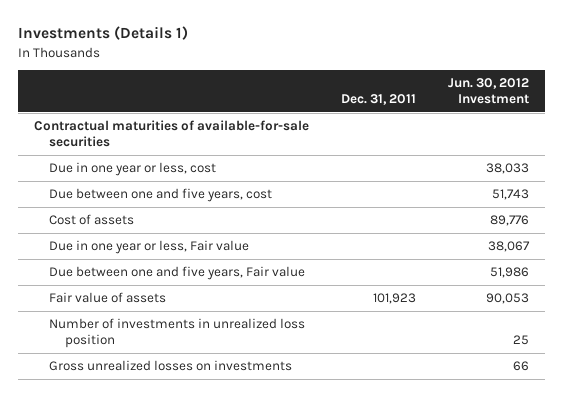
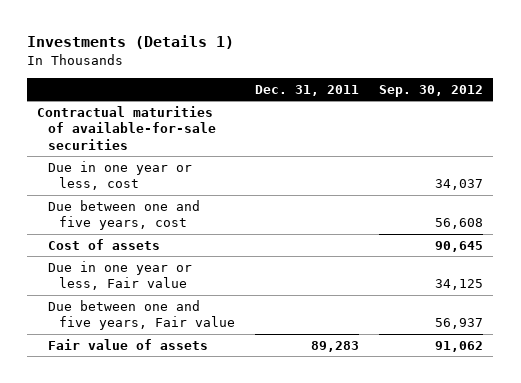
[447,78,529,105] Jun. 30, 2012 Investment -> none
none -> [379,84,484,97] Sep. 30, 2012
[49,318,306,349] Number of investments in unrealized loss position -> none
[49,360,293,372] Gross unrealized losses on investments -> none
[372,293,416,305] 101,923 -> [311,340,360,352] 89,283

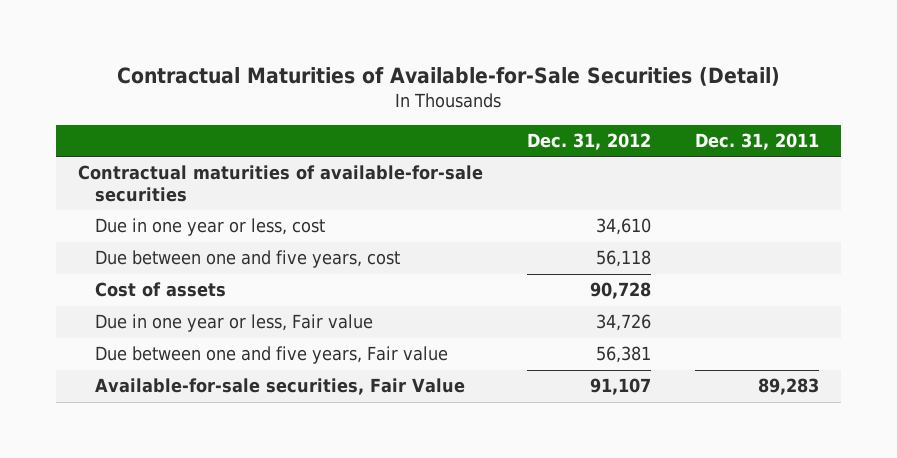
[27,35,235,50] Investments (Details 1) -> [117,67,781,87] Contractual Maturities of Available-for-Sale Securities (Detail)
[379,84,484,97] Sep. 30, 2012 -> none
none -> [526,133,651,151] Dec. 31, 2012
[48,338,209,350] Fair value of assets -> [95,378,466,396] Available-for-sale securities, Fair Value

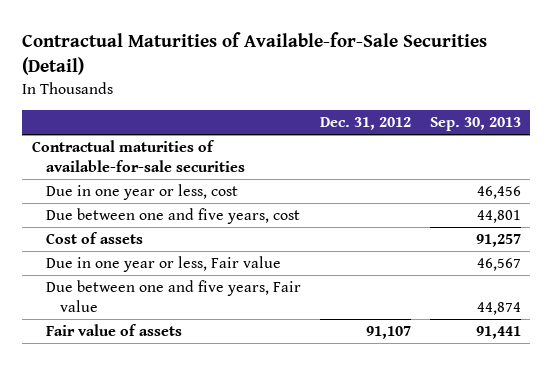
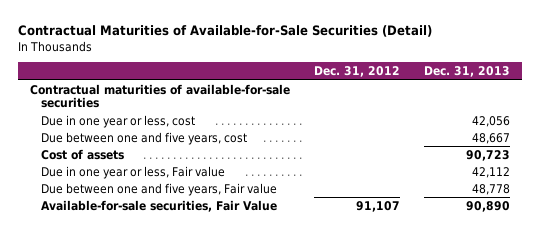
[429,117,521,132] Sep. 30, 2013 -> none
none -> [423,65,510,77] Dec. 31, 2013
[45,323,182,336] Fair value of assets -> [40,199,277,212] Available-for-sale securities, Fair Value

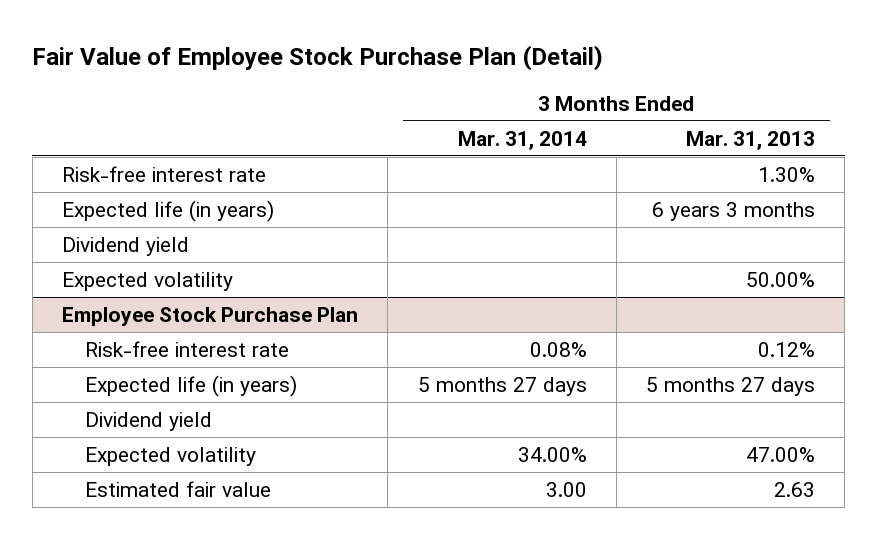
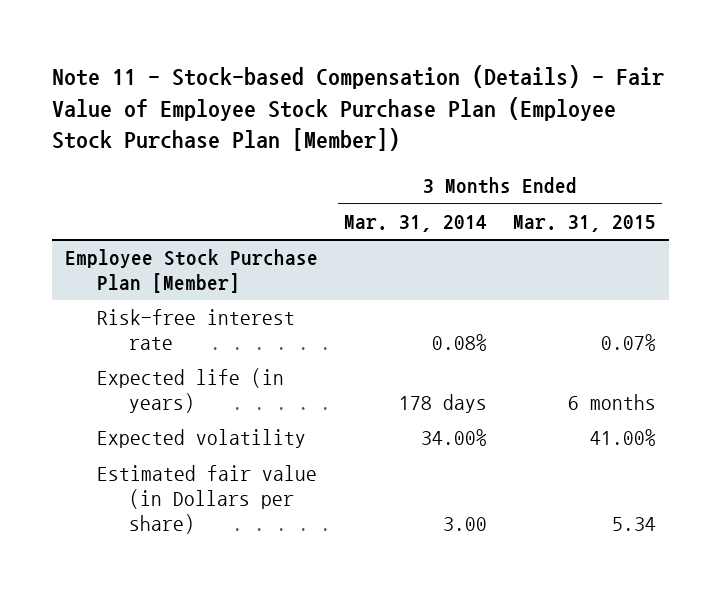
[32,44,604,71] Fair Value of Employee Stock Purchase Plan (Detail) -> [52,64,665,152] Note 11 - Stock-based Compensation (Details) - Fair Value of Employee Stock Purchase Plan (Employee Stock Purchase Plan [Member])
[686,130,816,150] Mar. 31, 2013 -> none
none -> [513,214,657,232] Mar. 31, 2015
[62,165,267,182] Risk-free interest rate -> none
[62,199,275,222] Expected life (in years) -> none
[62,236,190,256] Dividend yield -> none
[62,271,234,291] Expected volatility -> none
[62,306,359,326] Employee Stock Purchase Plan -> [65,249,319,293] Employee Stock Purchase Plan [Member]
[85,411,213,431] Dividend yield -> none
[417,376,587,396] 5 months 27 days -> [399,393,488,413] 178 days
[85,480,272,497] Estimated fair value -> [97,465,318,534] Estimated fair value (in Dollars per share)

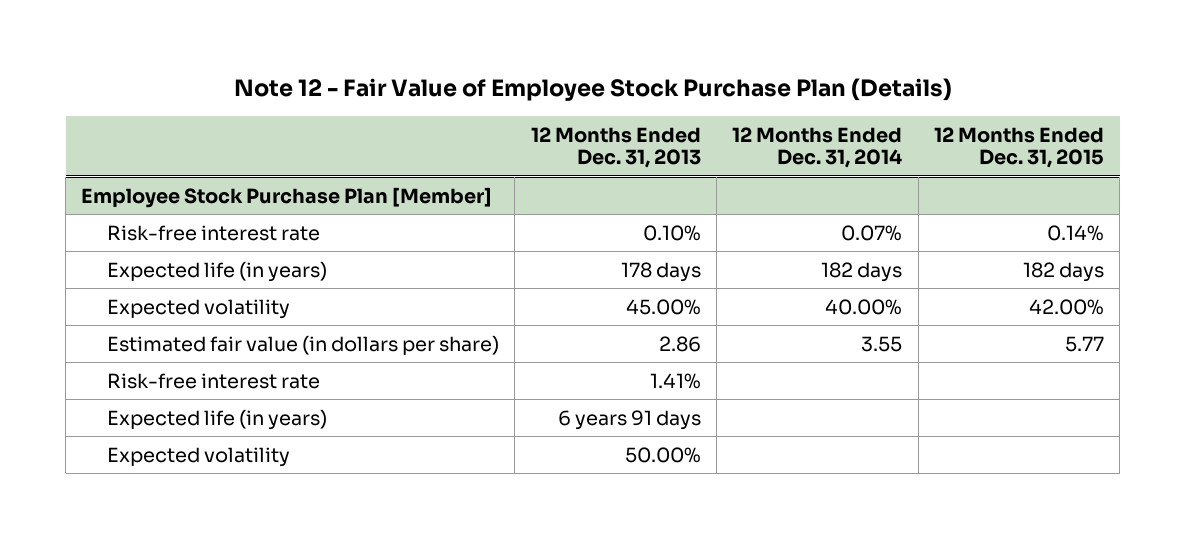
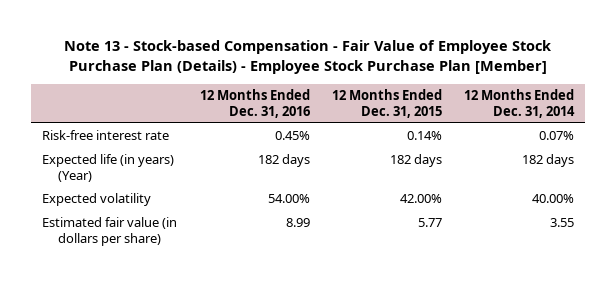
[233,78,952,102] Note 12 - Fair Value of Employee Stock Purchase Plan (Details) -> [64,40,552,75] Note 13 - Stock-based Compensation - Fair Value of Employee Stock Purchase Plan (Details) - Employee Stock Purchase Plan [Member]
[530,126,701,169] 12 Months Ended Dec. 31, 2013 -> none
none -> [199,89,310,118] 12 Months Ended Dec. 31, 2016
[81,186,493,208] Employee Stock Purchase Plan [Member] -> none
[106,260,327,282] Expected life (in years) -> [42,154,175,182] Expected life (in years) (Year)
[106,372,320,389] Risk-free interest rate -> none
[106,408,327,430] Expected life (in years) -> none
[106,446,290,467] Expected volatility -> none

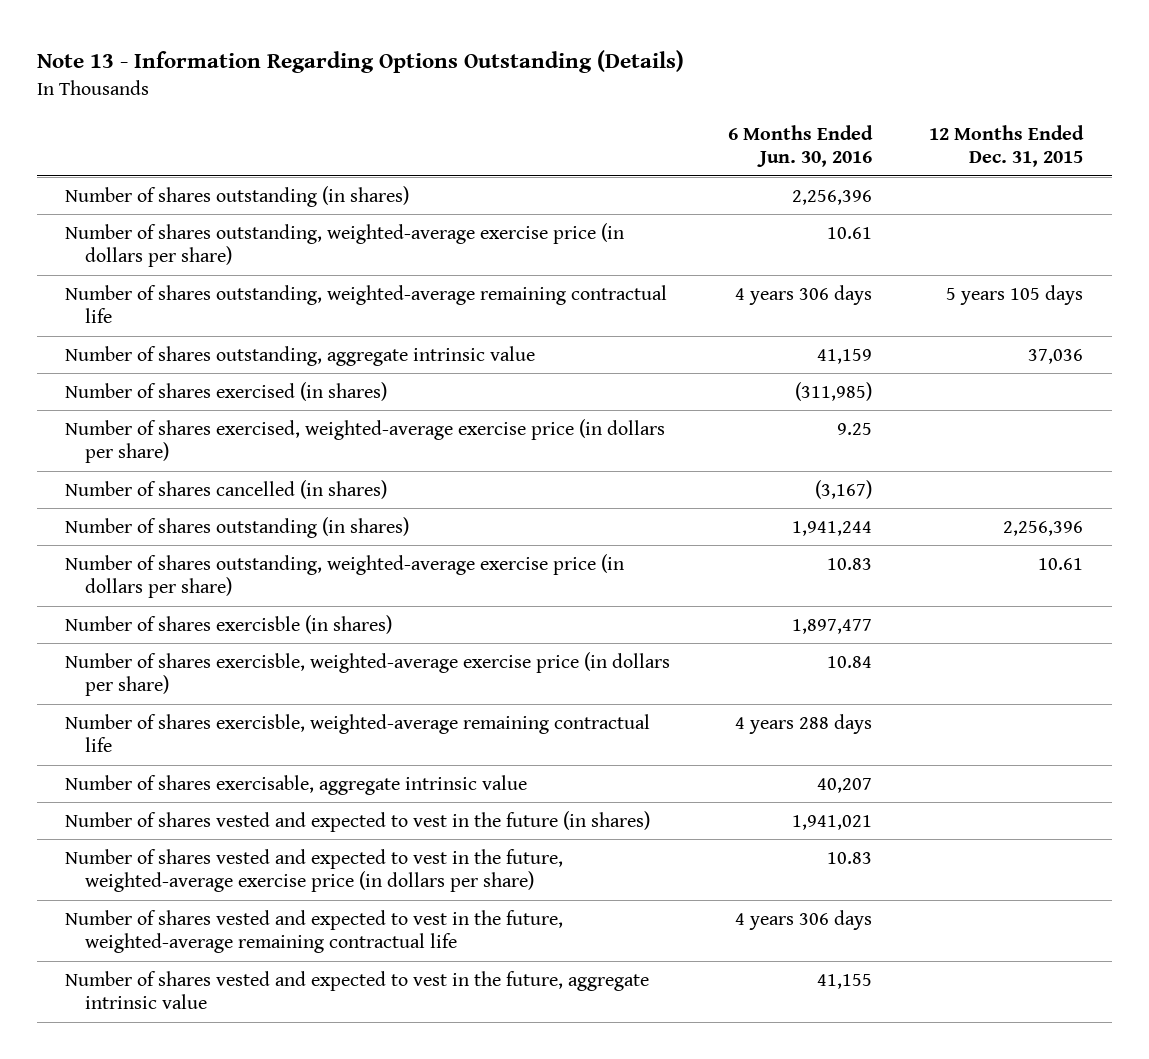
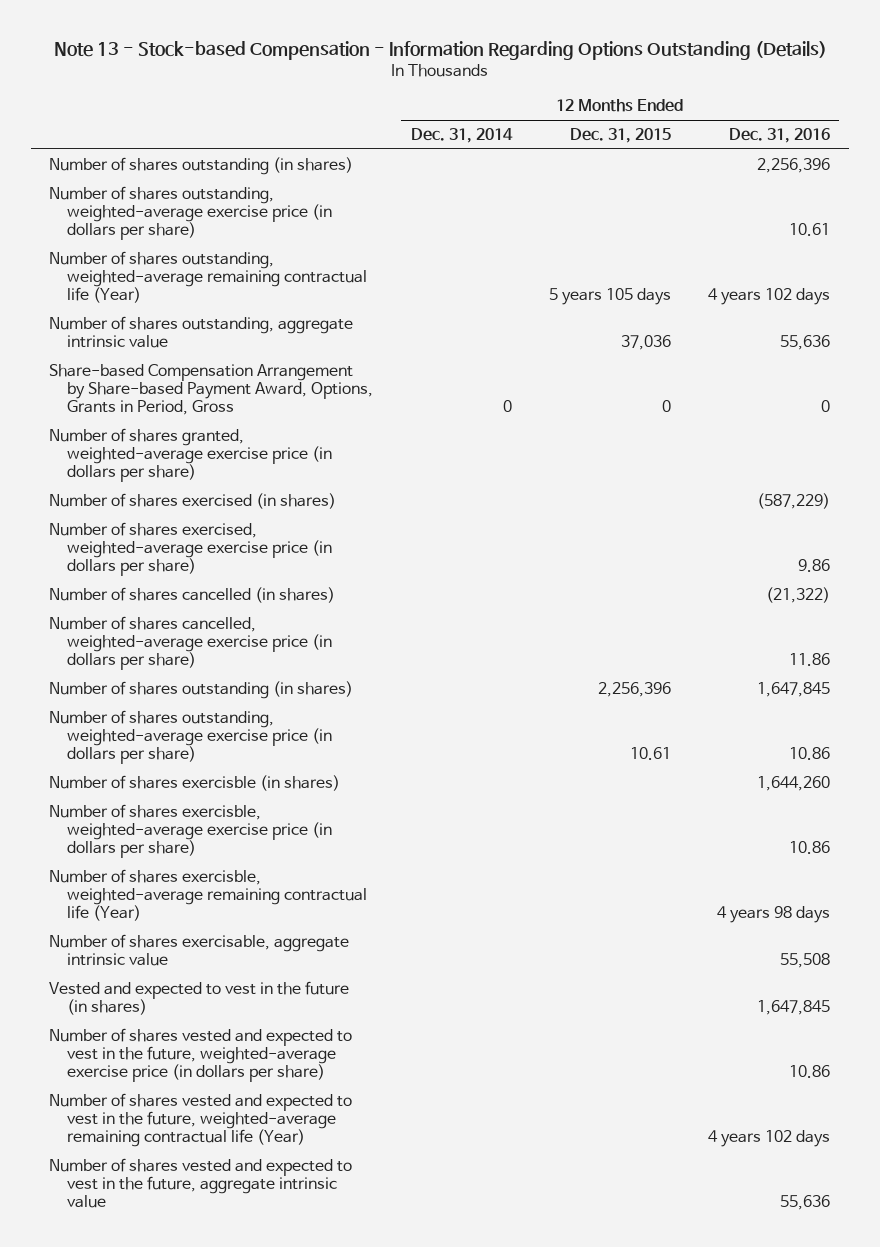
[36,49,684,73] Note 13 - Information Regarding Options Outstanding (Details) -> [53,40,827,60] Note 13 - Stock-based Compensation - Information Regarding Options Outstanding (Details)
[727,124,873,168] 6 Months Ended Jun. 30, 2016 -> none
none -> [410,127,513,143] Dec. 31, 2014
none -> [729,127,831,143] Dec. 31, 2016
[65,284,668,324] Number of shares outstanding, weighted-average remaining contractual life -> [49,250,368,304] Number of shares outstanding, weighted-average remaining contractual life (Year)
none -> [49,363,374,416] Share-based Compensation Arrangement by Share-based Payment Award, Options, Grants in Period, Gross
none -> [49,427,333,483] Number of shares granted, weighted-average exercise price (in dollars per share)
none -> [49,615,333,671] Number of shares cancelled, weighted-average exercise price (in dollars per share)
[65,713,651,753] Number of shares exercisble, weighted-average remaining contractual life -> [49,868,368,922] Number of shares exercisble, weighted-average remaining contractual life (Year)
[65,810,651,832] Number of shares vested and expected to vest in the future (in shares) -> [49,980,350,1015] Vested and expected to vest in the future (in shares)
[65,909,564,954] Number of shares vested and expected to vest in the future, weighted-average remaining contractual life -> [49,1092,353,1148] Number of shares vested and expected to vest in the future, weighted-average remaining contractual life (Year)

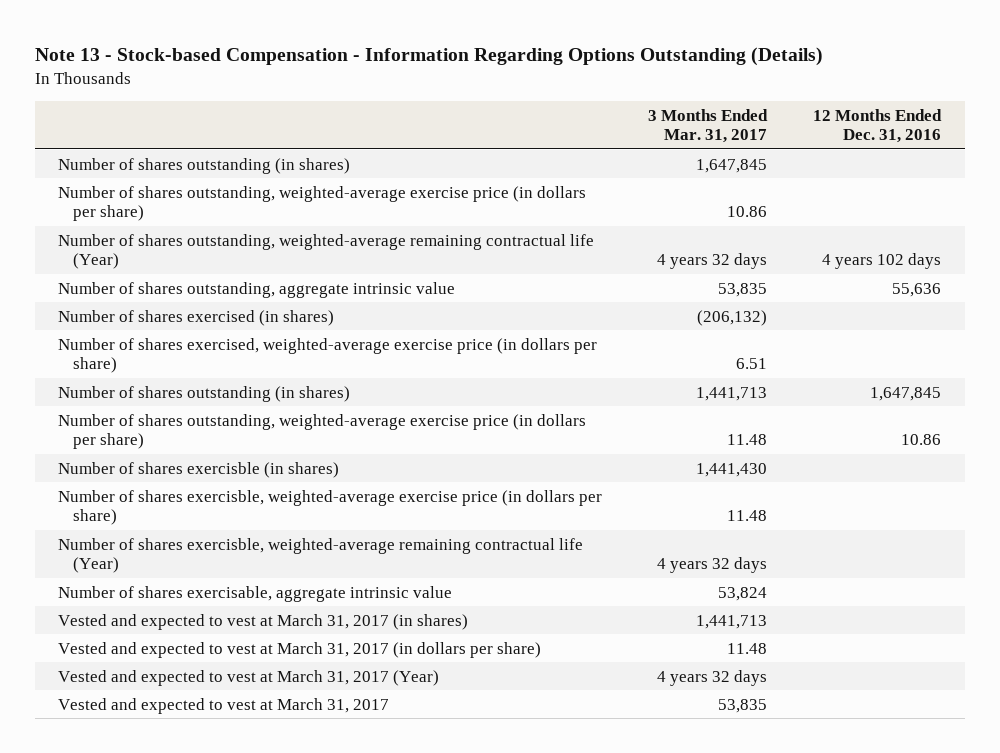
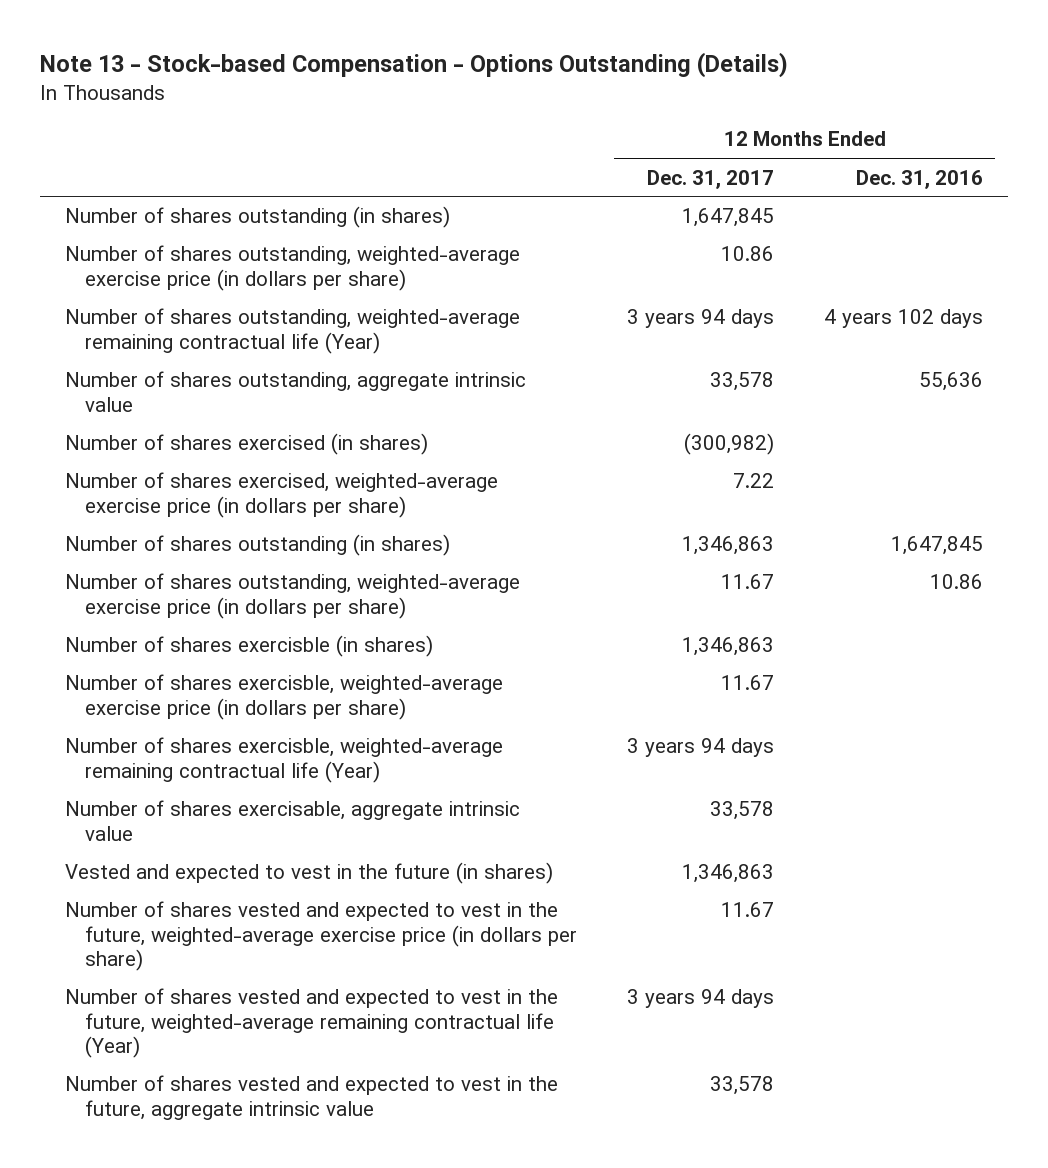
[34,47,823,67] Note 13 - Stock-based Compensation - Information Regarding Options Outstanding (Details) -> [40,51,789,78] Note 13 - Stock-based Compensation - Options Outstanding (Details)
[648,108,769,144] 3 Months Ended Mar. 31, 2017 -> none
none -> [646,169,774,189] Dec. 31, 2017
[58,613,469,630] Vested and expected to vest at March 31, 2017 (in shares) -> [65,862,554,885] Vested and expected to vest in the future (in shares)
[58,641,542,658] Vested and expected to vest at March 31, 2017 (in dollars per share) -> [65,901,578,972] Number of shares vested and expected to vest in the future, weighted-average exercise price (in dollars per share)
[58,669,440,686] Vested and expected to vest at March 31, 2017 (Year) -> [65,988,559,1059] Number of shares vested and expected to vest in the future, weighted-average remaining contractual life (Year)
[58,697,390,714] Vested and expected to vest at March 31, 2017 -> [65,1075,559,1120] Number of shares vested and expected to vest in the future, aggregate intrinsic value

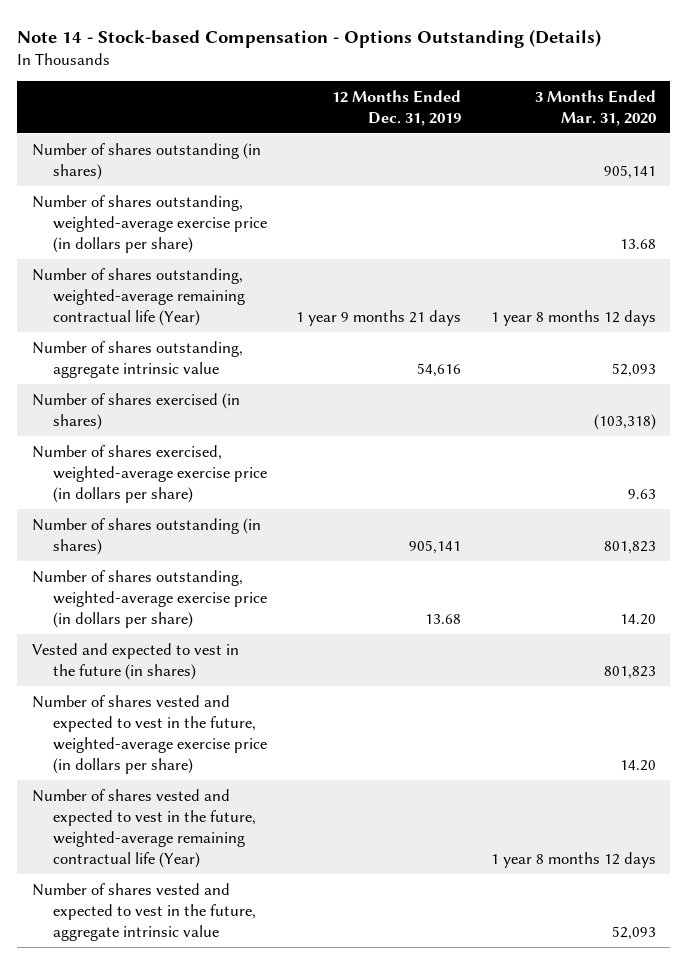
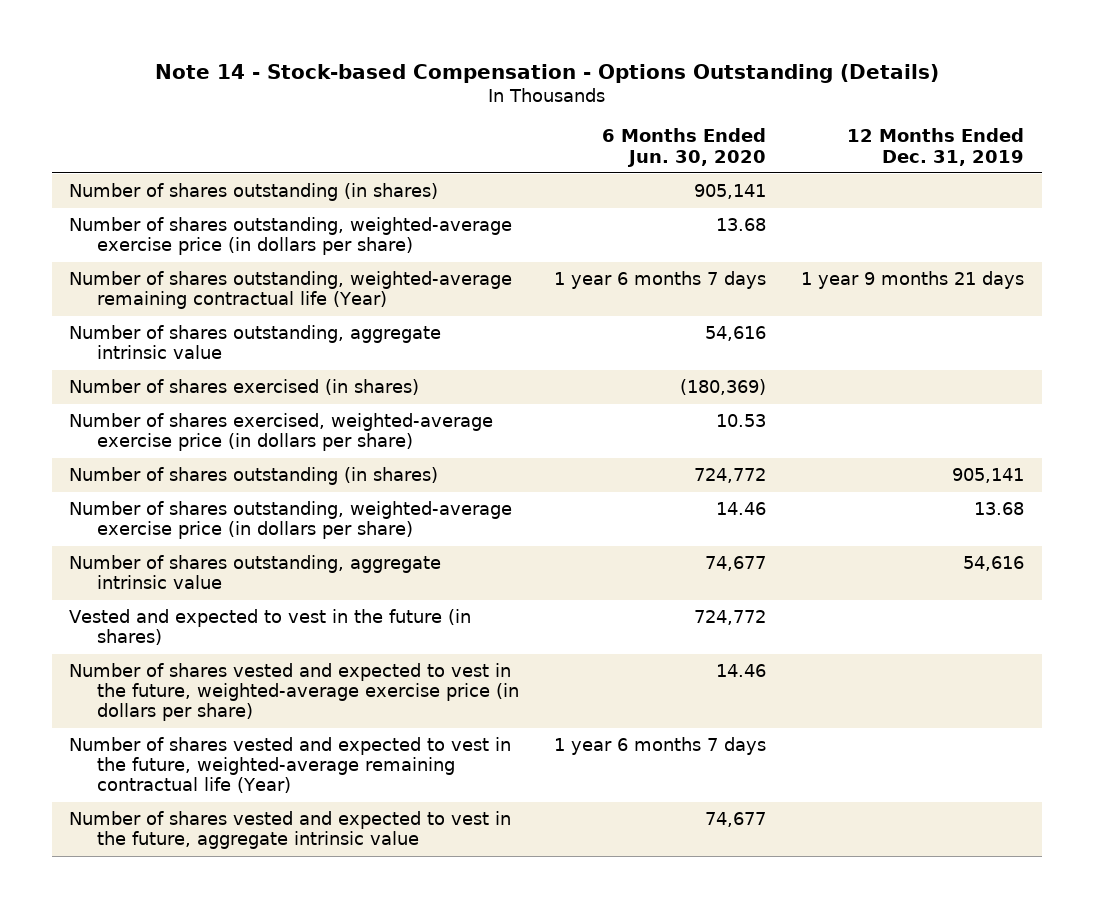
[534,89,656,126] 3 Months Ended Mar. 31, 2020 -> none
none -> [602,128,767,167] 6 Months Ended Jun. 30, 2020
none -> [69,325,442,360] Number of shares outstanding, aggregate intrinsic value
[32,340,244,378] Number of shares outstanding, aggregate intrinsic value -> [69,555,442,590] Number of shares outstanding, aggregate intrinsic value

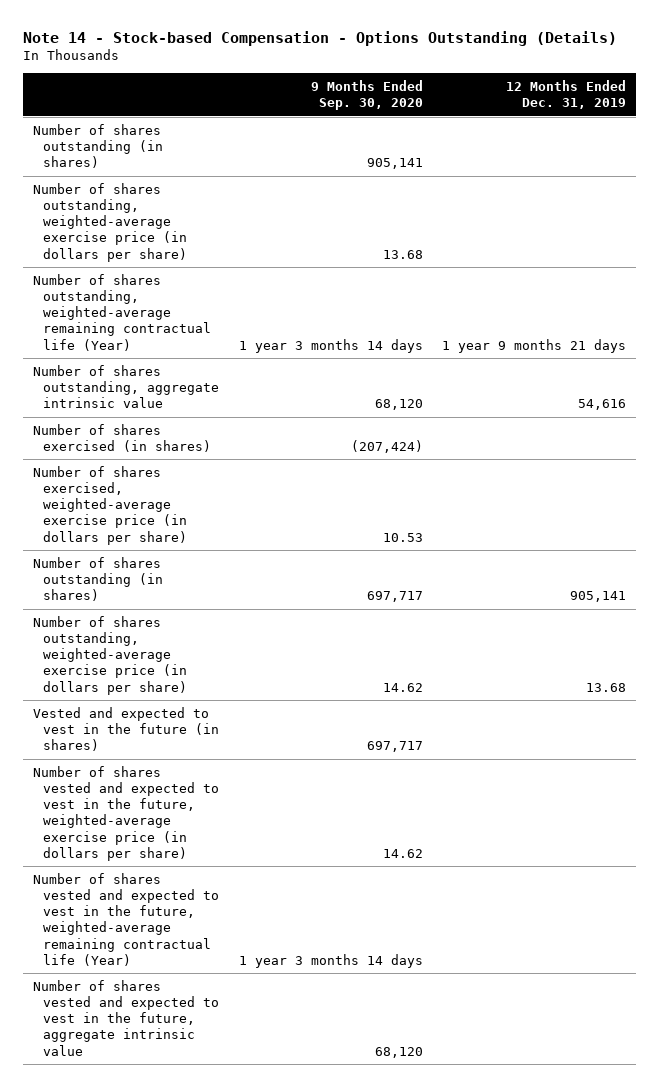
[602,128,767,167] 6 Months Ended Jun. 30, 2020 -> none
none -> [310,80,423,111] 9 Months Ended Sep. 30, 2020
[69,325,442,360] Number of shares outstanding, aggregate intrinsic value -> none
[69,555,442,590] Number of shares outstanding, aggregate intrinsic value -> [32,364,219,409] Number of shares outstanding, aggregate intrinsic value

